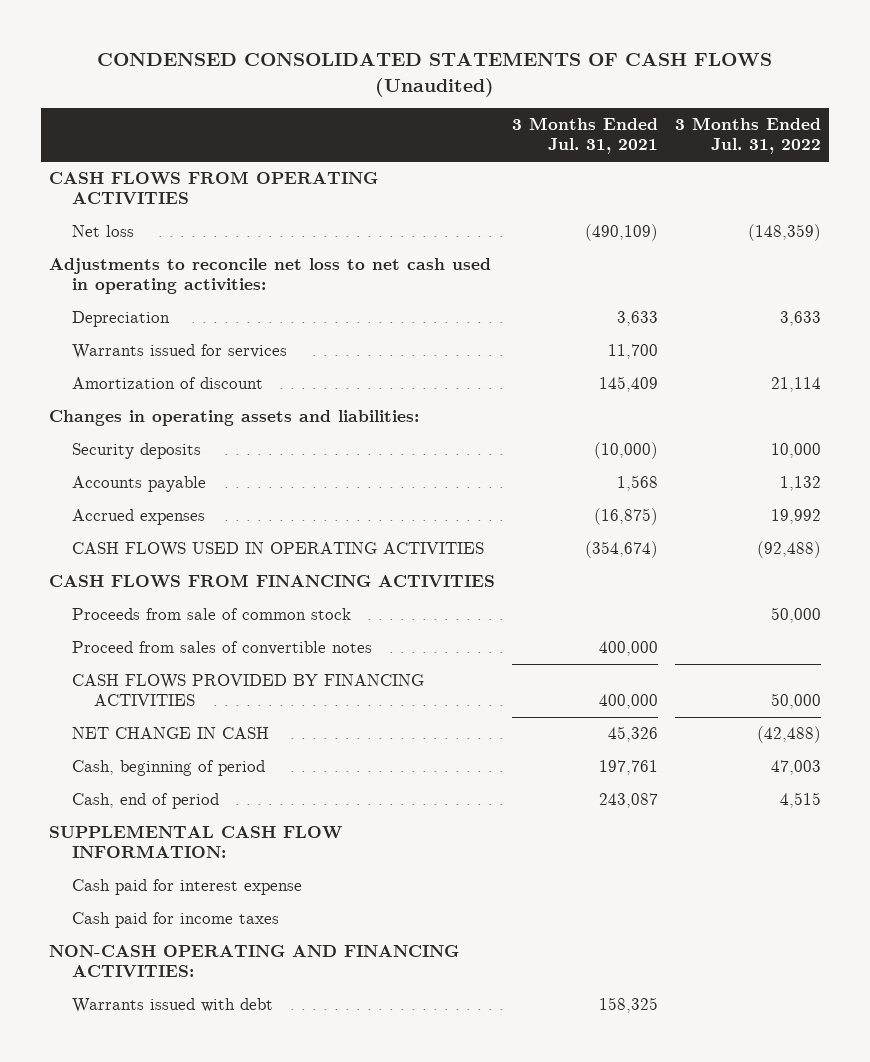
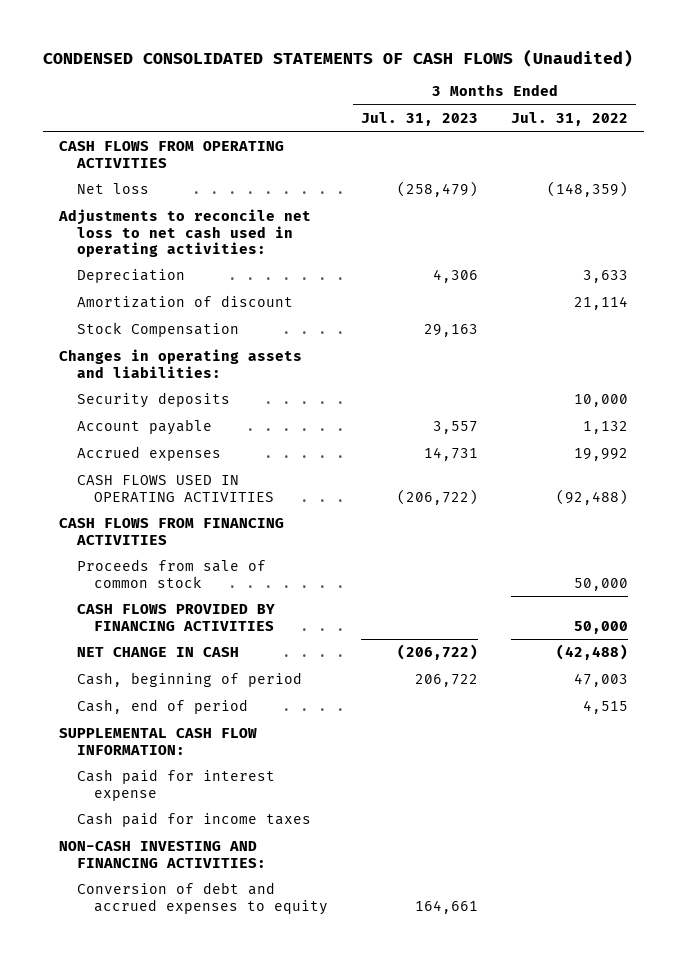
[512,117,659,155] 3 Months Ended Jul. 31, 2021 -> none
none -> [361,111,479,126] Jul. 31, 2023
[71,344,287,360] Warrants issued for services -> none
none -> [76,322,239,338] Stock Compensation
[71,476,206,493] Accounts payable -> [76,419,212,436] Account payable
[71,641,372,656] Proceed from sales of convertible notes -> none
[71,998,273,1014] Warrants issued with debt -> none
[49,945,460,978] NON-CASH OPERATING AND FINANCING ACTIVITIES: -> [59,841,266,868] NON-CASH INVESTING AND FINANCING ACTIVITIES:
none -> [76,882,329,915] Conversion of debt and accrued expenses to equity

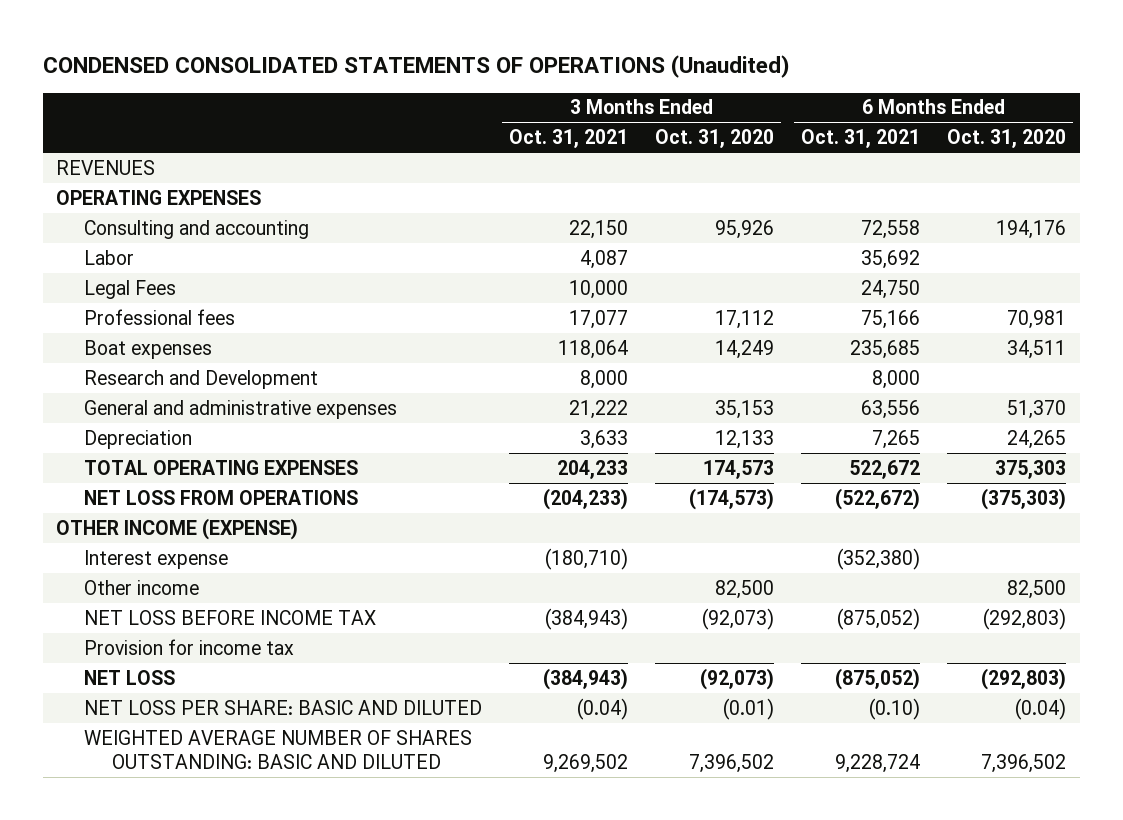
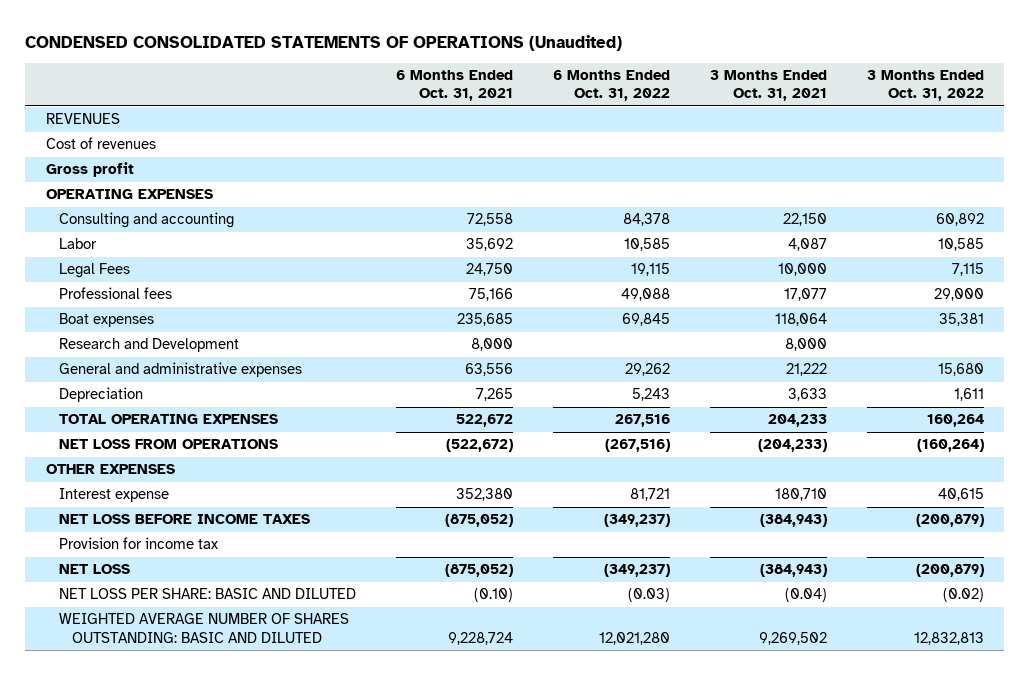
[655,129,775,149] Oct. 31, 2020 -> none
[947,129,1067,149] Oct. 31, 2020 -> none
none -> [552,69,670,102] 6 Months Ended Oct. 31, 2022
none -> [866,69,984,102] 3 Months Ended Oct. 31, 2022
none -> [45,137,156,150] Cost of revenues
none -> [45,162,134,178] Gross profit
[84,579,200,595] Other income -> none
[56,517,299,540] OTHER INCOME (EXPENSE) -> [45,464,175,475] OTHER EXPENSES
[545,547,629,570] (180,710) -> [774,488,827,502] 180,710
[837,547,921,570] (352,380) -> [455,488,513,502] 352,380
[84,609,377,625] NET LOSS BEFORE INCOME TAX -> [58,514,310,525] NET LOSS BEFORE INCOME TAXES

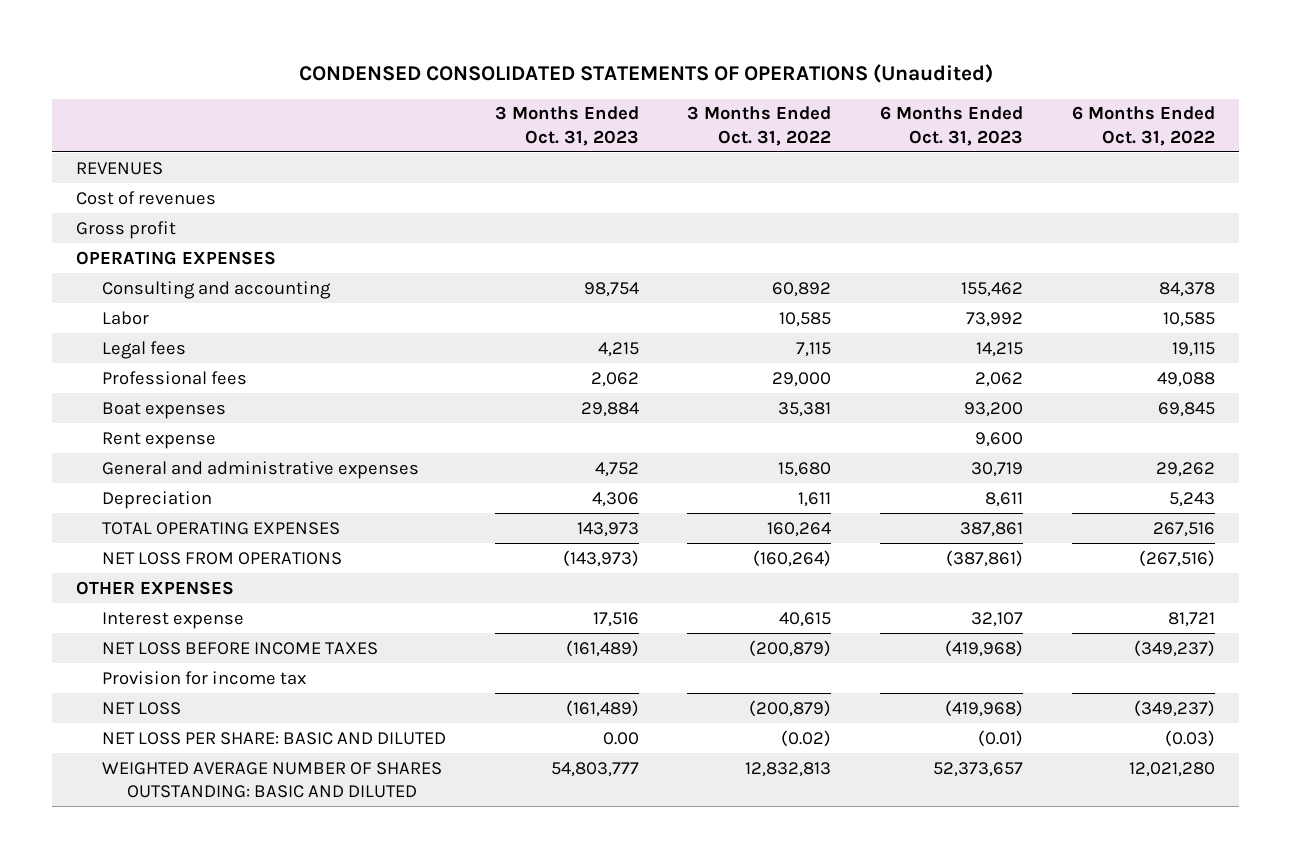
[395,69,513,102] 6 Months Ended Oct. 31, 2021 -> none
[709,69,827,102] 3 Months Ended Oct. 31, 2021 -> none
none -> [494,106,639,146] 3 Months Ended Oct. 31, 2023
none -> [879,106,1023,146] 6 Months Ended Oct. 31, 2023
[58,263,130,279] Legal Fees -> [101,340,186,359] Legal fees
[58,338,239,353] Research and Development -> none
none -> [101,431,216,449] Rent expense

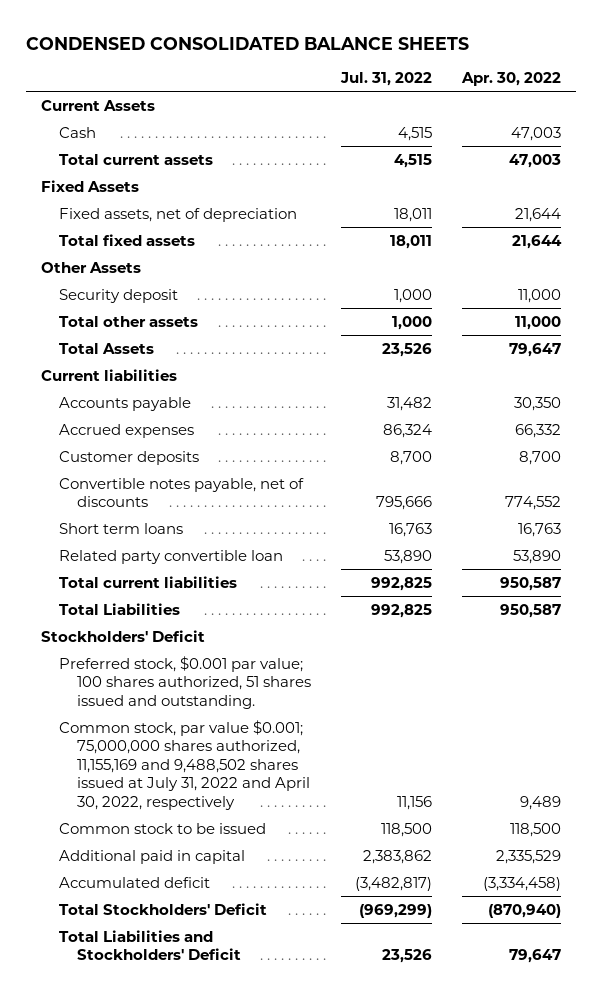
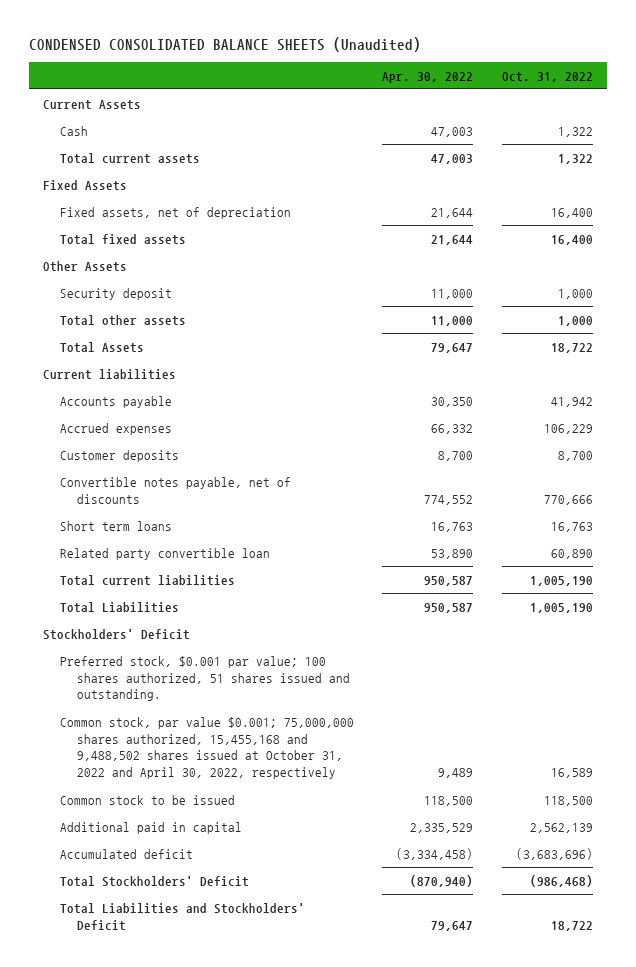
[26,36,470,50] CONDENSED CONSOLIDATED BALANCE SHEETS -> [28,36,421,52] CONDENSED CONSOLIDATED BALANCE SHEETS (Unaudited)
[340,72,433,87] Jul. 31, 2022 -> none
none -> [501,71,593,82] Oct. 31, 2022
[59,719,311,811] Common stock, par value $0.001; 75,000,000 shares authorized, 11,155,169 and 9,488,502 shares issued at July 31, 2022 and April 30, 2022, respectively -> [59,716,354,780] Common stock, par value $0.001; 75,000,000 shares authorized, 15,455,168 and 9,488,502 shares issued at October 31, 2022 and April 30, 2022, respectively

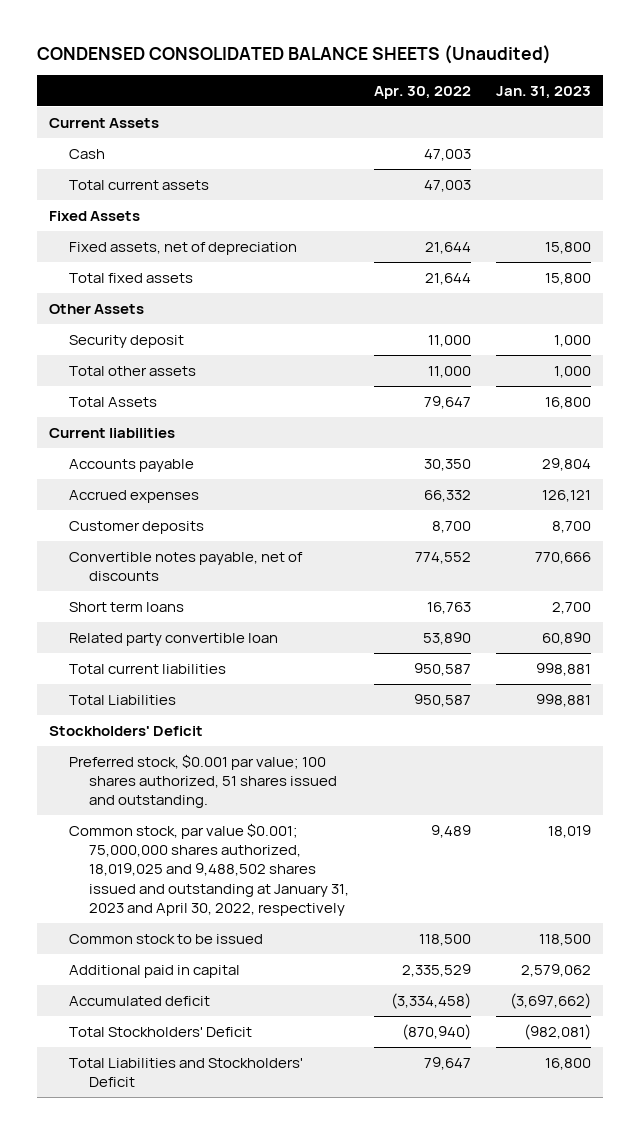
[501,71,593,82] Oct. 31, 2022 -> none
none -> [495,85,591,99] Jan. 31, 2023
[59,716,354,780] Common stock, par value $0.001; 75,000,000 shares authorized, 15,455,168 and 9,488,502 shares issued at October 31, 2022 and April 30, 2022, respectively -> [68,822,349,917] Common stock, par value $0.001; 75,000,000 shares authorized, 18,019,025 and 9,488,502 shares issued and outstanding at January 31, 2023 and April 30, 2022, respectively

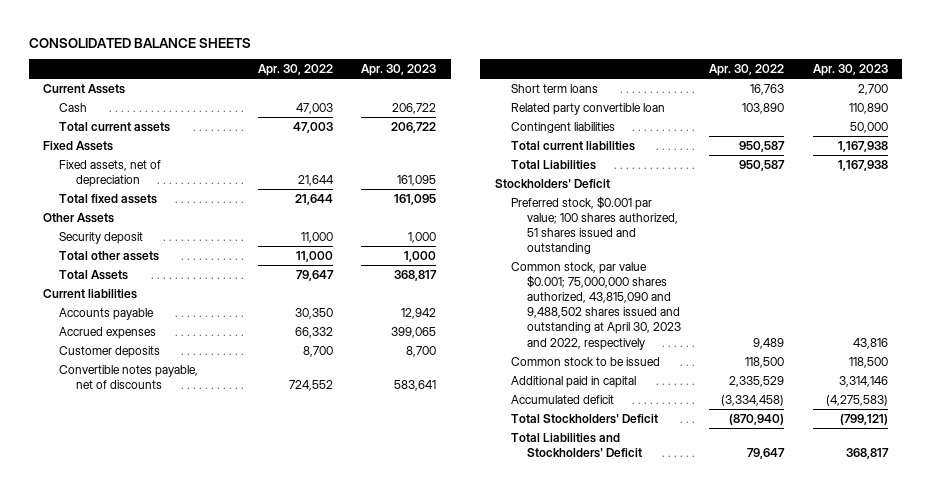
[36,44,551,64] CONDENSED CONSOLIDATED BALANCE SHEETS (Unaudited) -> [29,37,252,48] CONSOLIDATED BALANCE SHEETS
[495,85,591,99] Jan. 31, 2023 -> none
none -> [361,64,437,77] Apr. 30, 2023
[414,551,471,564] 774,552 -> [288,379,333,391] 724,552
[422,631,471,645] 53,890 -> [742,102,785,114] 103,890
none -> [510,121,615,133] Contingent liabilities
[68,753,337,809] Preferred stock, $0.001 par value; 100 shares authorized, 51 shares issued and outstanding. -> [510,195,678,255] Preferred stock, $0.001 par value; 100 shares authorized, 51 shares issued and outstanding
[68,822,349,917] Common stock, par value $0.001; 75,000,000 shares authorized, 18,019,025 and 9,488,502 shares issued and outstanding at January 31, 2023 and April 30, 2022, respectively -> [510,261,681,350] Common stock, par value $0.001; 75,000,000 shares authorized, 43,815,090 and 9,488,502 shares issued and outstanding at April 30, 2023 and 2022, respectively

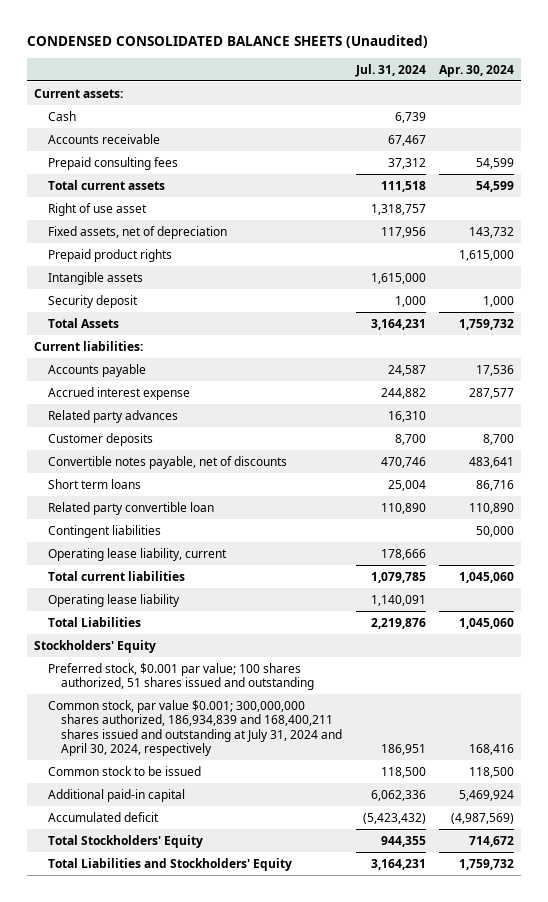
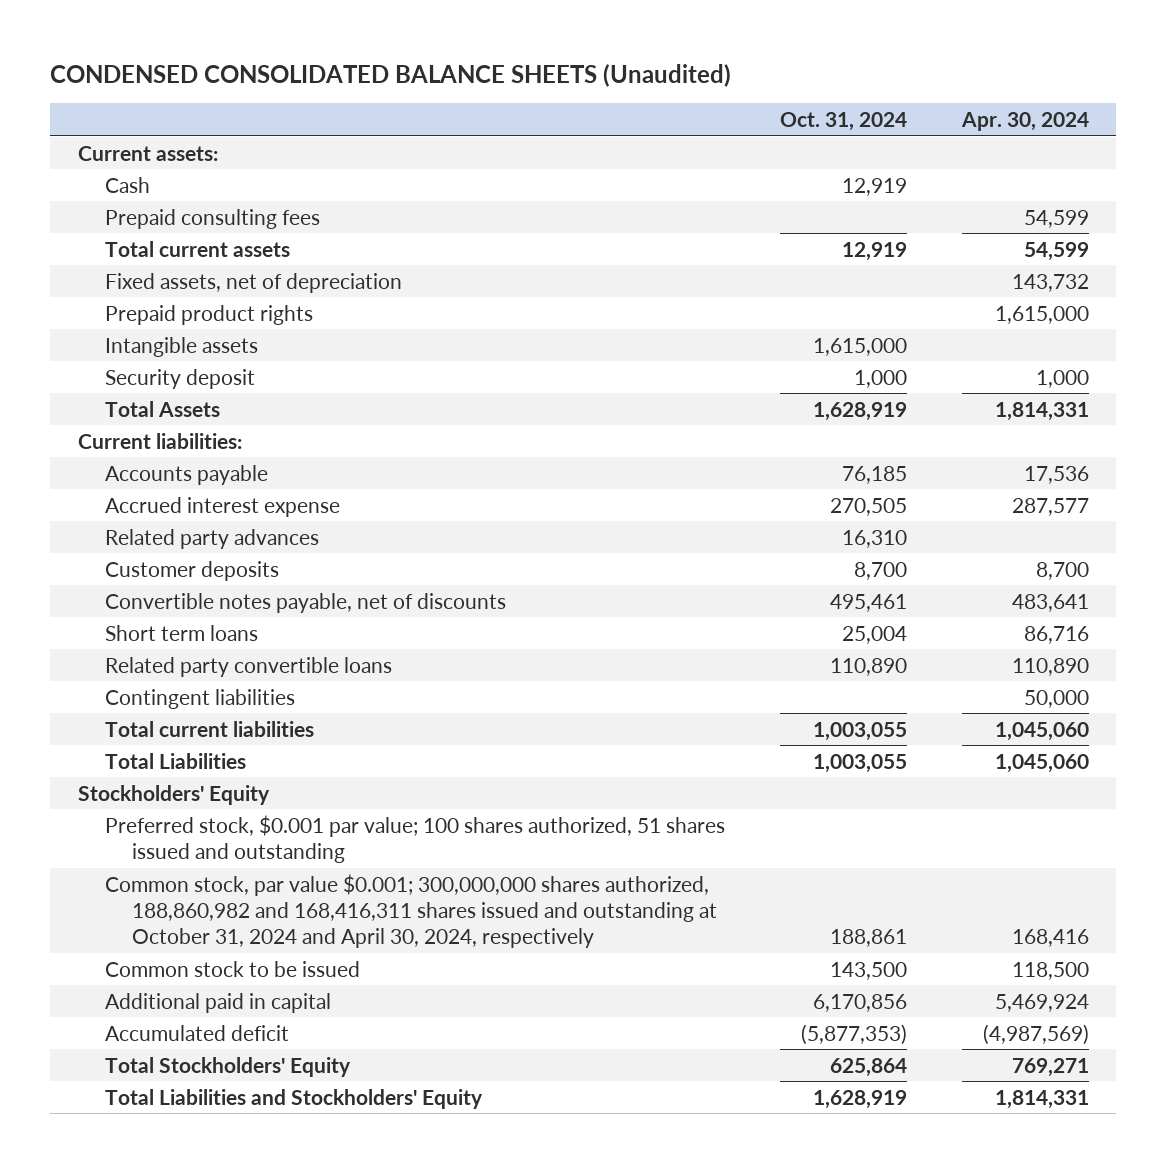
[354,63,426,77] Jul. 31, 2024 -> none
none -> [779,112,907,132] Oct. 31, 2024
[47,133,160,144] Accounts receivable -> none
[47,202,147,216] Right of use asset -> none
[459,318,515,330] 1,759,732 -> [994,401,1089,421] 1,814,331
[47,501,214,515] Related party convertible loan -> [104,656,392,677] Related party convertible loans
[47,547,227,561] Operating lease liability, current -> none
[47,593,180,607] Operating lease liability -> none
[47,699,342,756] Common stock, par value $0.001; 300,000,000 shares authorized, 186,934,839 and 168,400,211 shares issued and outstanding at July 31, 2024 and April 30, 2024, respectively -> [104,873,717,949] Common stock, par value $0.001; 300,000,000 shares authorized, 188,860,982 and 168,416,311 shares issued and outstanding at October 31, 2024 and April 30, 2024, respectively
[47,788,185,802] Additional paid-in capital -> [104,992,331,1013] Additional paid in capital
[469,835,515,847] 714,672 -> [1011,1057,1089,1077] 769,271
[459,858,515,870] 1,759,732 -> [994,1089,1089,1109] 1,814,331

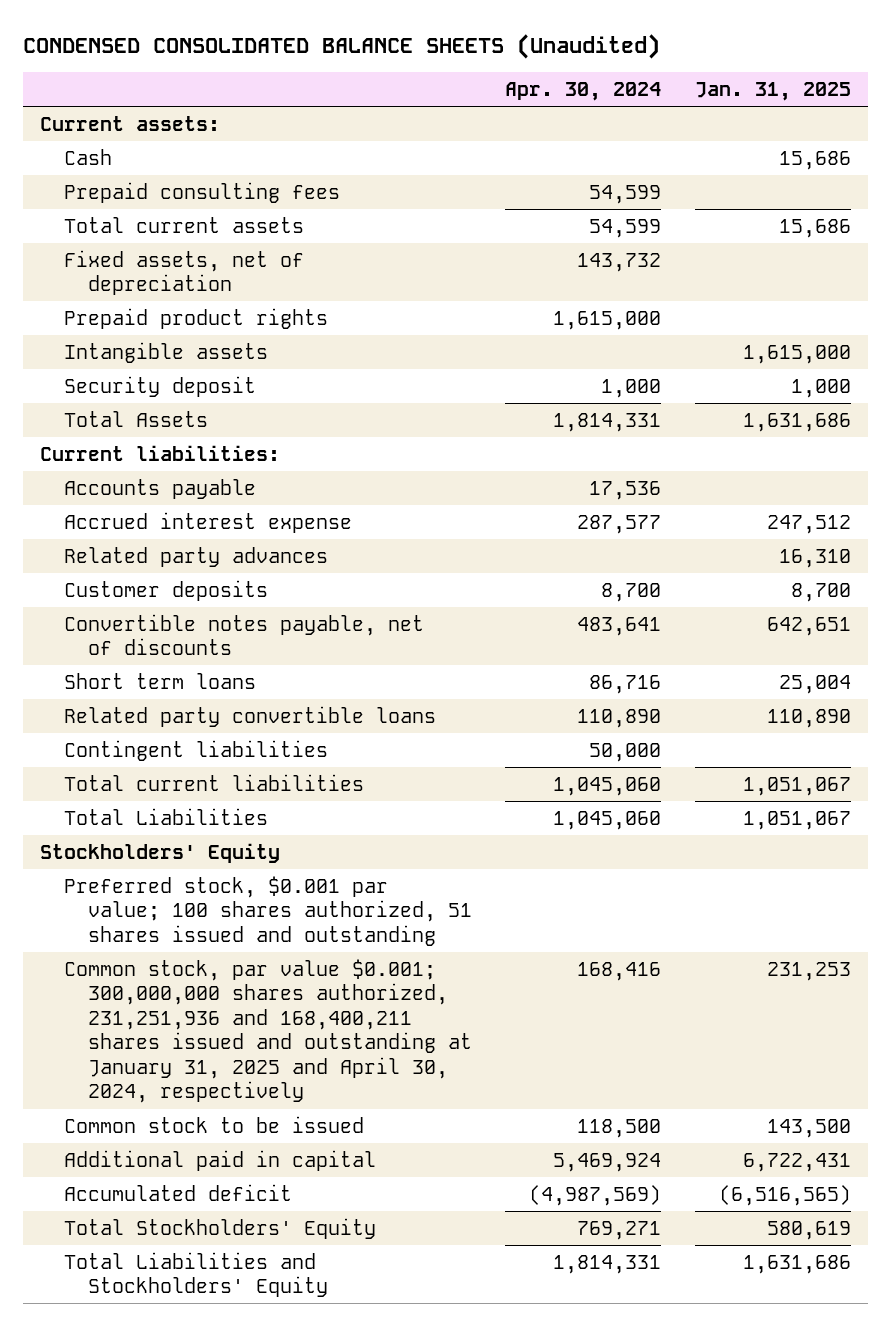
[779,112,907,132] Oct. 31, 2024 -> none
none -> [695,81,852,101] Jan. 31, 2025
[104,873,717,949] Common stock, par value $0.001; 300,000,000 shares authorized, 188,860,982 and 168,416,311 shares issued and outstanding at October 31, 2024 and April 30, 2024, respectively -> [63,958,472,1104] Common stock, par value $0.001; 300,000,000 shares authorized, 231,251,936 and 168,400,211 shares issued and outstanding at January 31, 2025 and April 30, 2024, respectively

